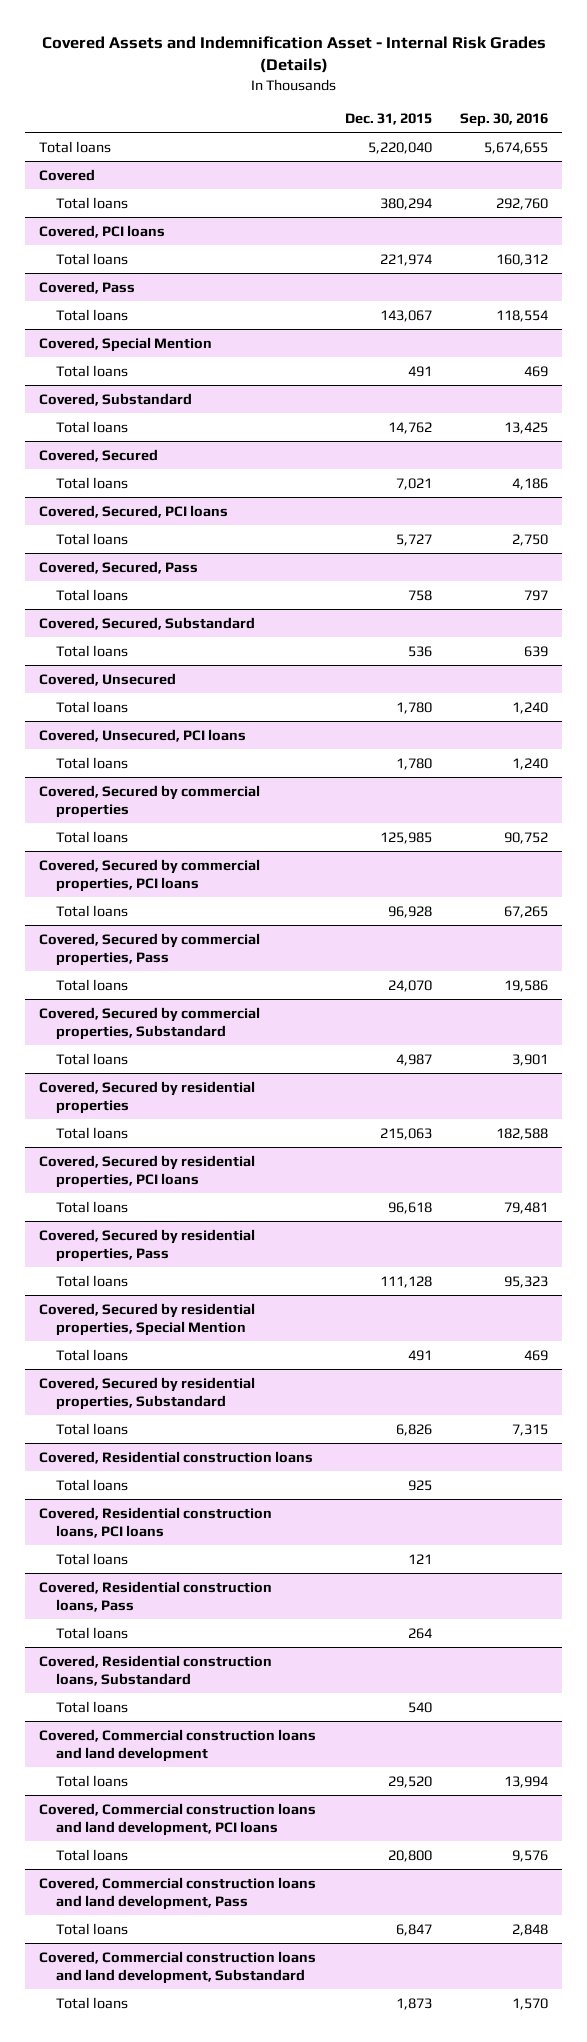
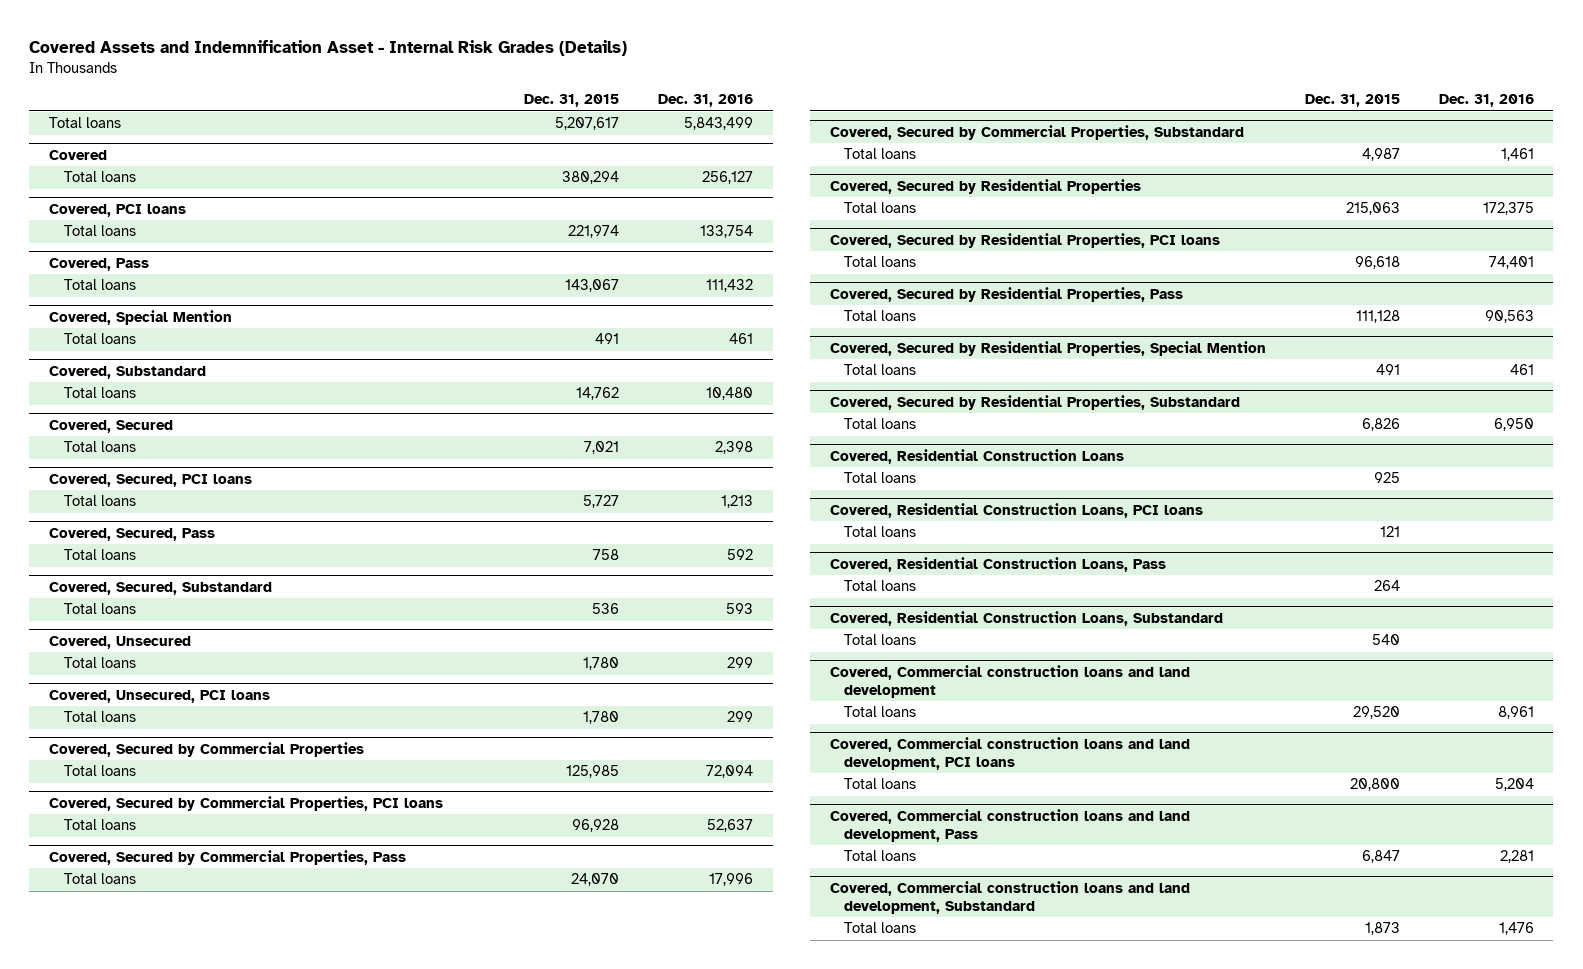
[459,112,548,127] Sep. 30, 2016 -> none
none -> [658,94,754,108] Dec. 31, 2016
[367,141,432,154] 5,220,040 -> [555,117,620,131] 5,207,617
[39,784,261,818] Covered, Secured by commercial properties -> [48,742,364,758] Covered, Secured by Commercial Properties
[39,858,261,892] Covered, Secured by commercial properties, PCI loans -> [48,796,443,812] Covered, Secured by Commercial Properties, PCI loans
[39,932,261,966] Covered, Secured by commercial properties, Pass -> [48,850,406,866] Covered, Secured by Commercial Properties, Pass
[39,1006,261,1040] Covered, Secured by commercial properties, Substandard -> [829,125,1244,141] Covered, Secured by Commercial Properties, Substandard
[39,1080,256,1114] Covered, Secured by residential properties -> [829,179,1141,195] Covered, Secured by Residential Properties
[39,1154,256,1188] Covered, Secured by residential properties, PCI loans -> [829,233,1220,249] Covered, Secured by Residential Properties, PCI loans
[39,1228,256,1262] Covered, Secured by residential properties, Pass -> [829,287,1183,303] Covered, Secured by Residential Properties, Pass
[39,1302,256,1336] Covered, Secured by residential properties, Special Mention -> [829,341,1266,357] Covered, Secured by Residential Properties, Special Mention
[39,1376,256,1410] Covered, Secured by residential properties, Substandard -> [829,395,1240,411] Covered, Secured by Residential Properties, Substandard
[39,1450,314,1464] Covered, Residential construction loans -> [829,449,1124,465] Covered, Residential Construction Loans
[39,1506,273,1538] Covered, Residential construction loans, PCI loans -> [829,503,1203,519] Covered, Residential Construction Loans, PCI loans
[39,1580,273,1612] Covered, Residential construction loans, Pass -> [829,557,1166,573] Covered, Residential Construction Loans, Pass
[39,1654,273,1686] Covered, Residential construction loans, Substandard -> [829,611,1223,627] Covered, Residential Construction Loans, Substandard

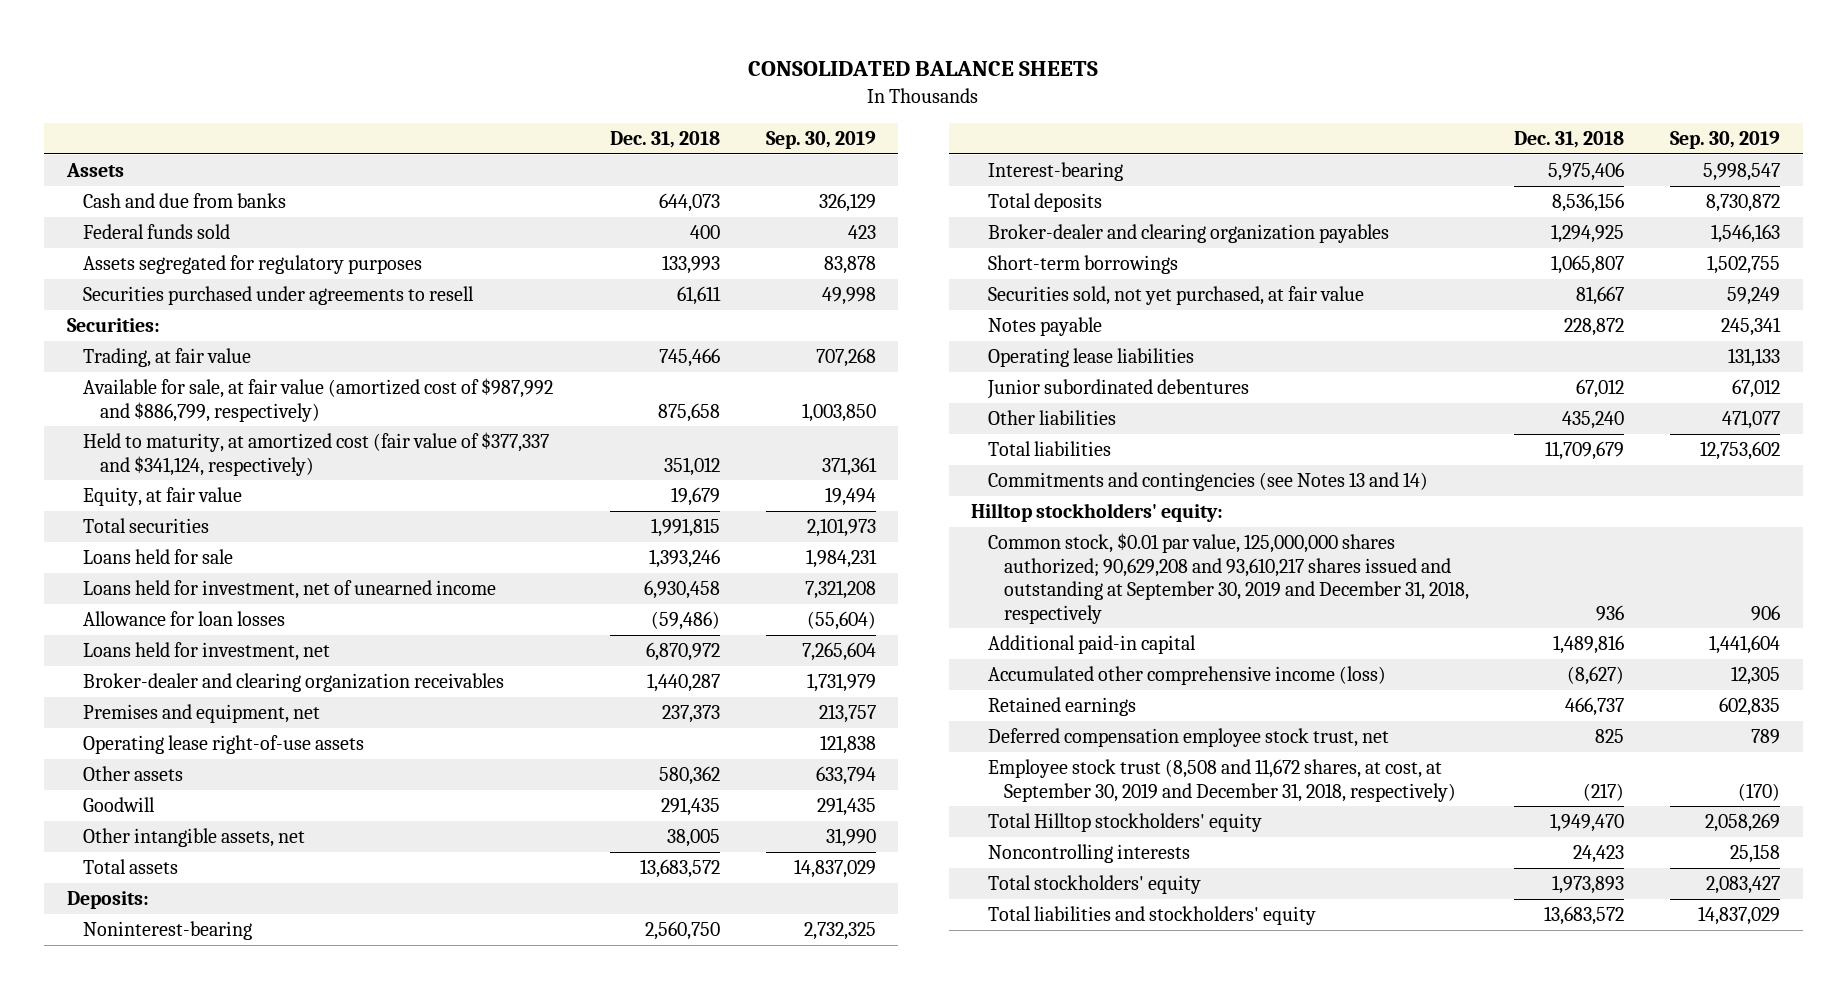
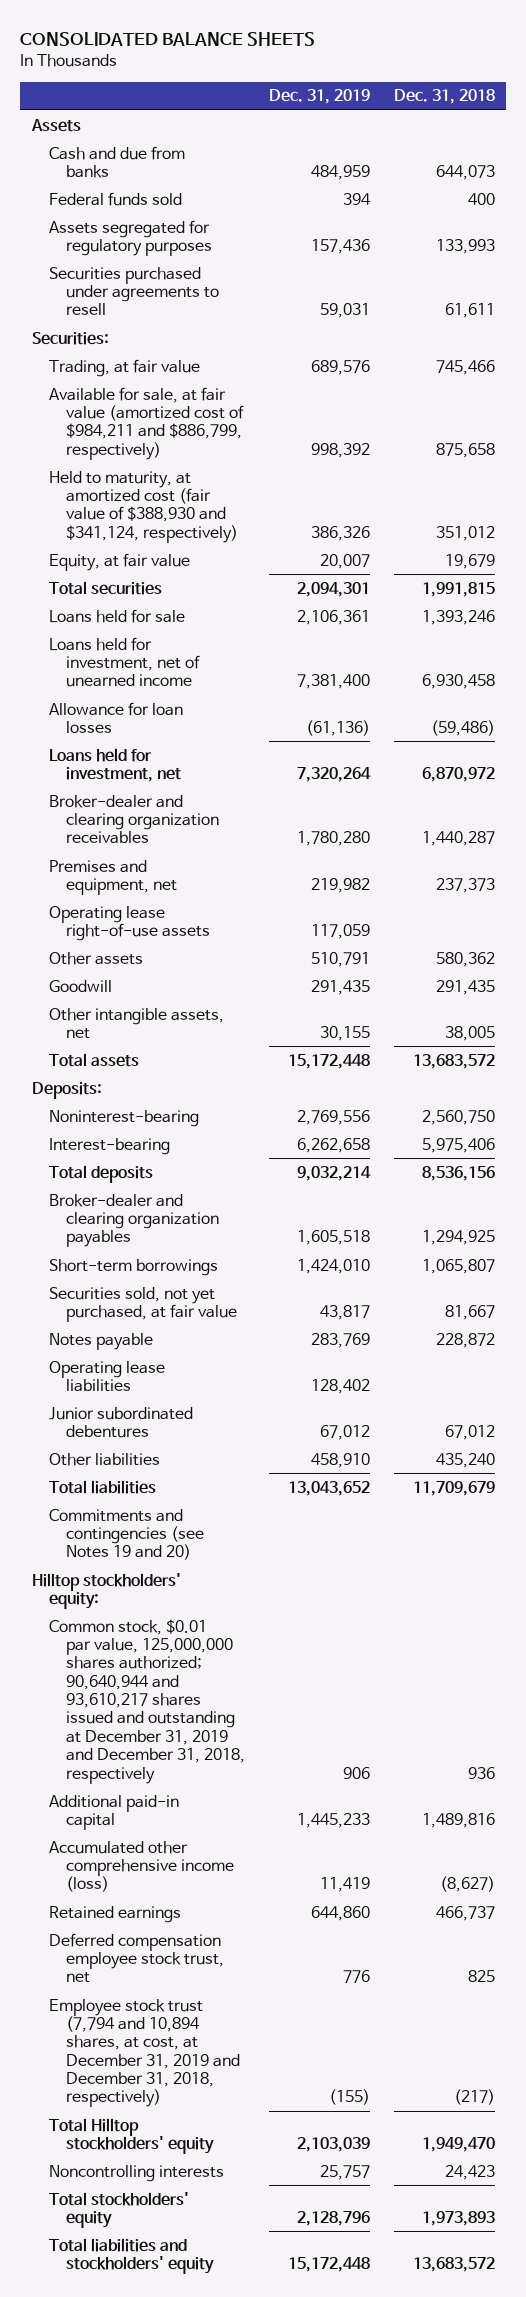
[765,131,876,150] Sep. 30, 2019 -> none
none -> [269,89,371,105] Dec. 31, 2019
[83,378,554,422] Available for sale, at fair value (amortized cost of $987,992 and $886,799, respectively) -> [49,386,245,460] Available for sale, at fair value (amortized cost of $984,211 and $886,799, respectively)
[83,432,550,476] Held to maturity, at amortized cost (fair value of $377,337 and $341,124, respectively) -> [49,470,239,543] Held to maturity, at amortized cost (fair value of $388,930 and $341,124, respectively)
[987,472,1428,492] Commitments and contingencies (see Notes 13 and 14) -> [49,1508,205,1561] Commitments and contingencies (see Notes 19 and 20)
[987,533,1469,624] Common stock, $0.01 par value, 125,000,000 shares authorized; 90,629,208 and 93,610,217 shares issued and outstanding at September 30, 2019 and December 31, 2018, respectively -> [49,1618,246,1784] Common stock, $0.01 par value, 125,000,000 shares authorized; 90,640,944 and 93,610,217 shares issued and outstanding at December 31, 2019 and December 31, 2018, respectively
[987,759,1456,802] Employee stock trust (8,508 and 11,672 shares, at cost, at September 30, 2019 and December 31, 2018, respectively) -> [49,1998,241,2108] Employee stock trust (7,794 and 10,894 shares, at cost, at December 31, 2019 and December 31, 2018, respectively)

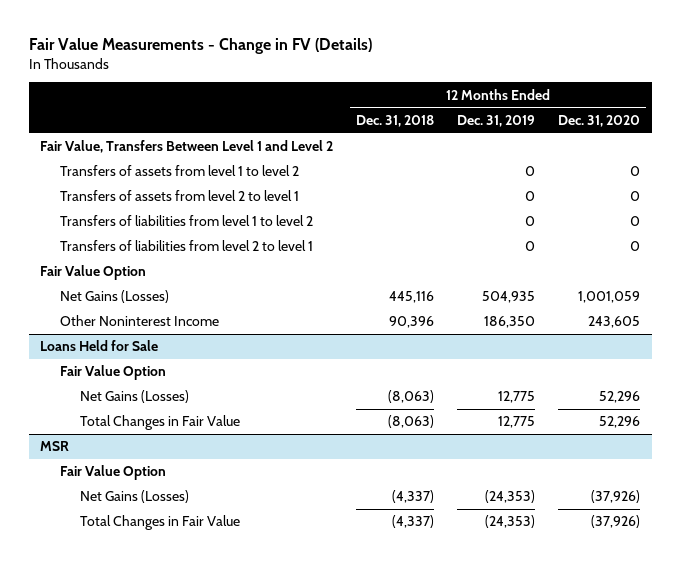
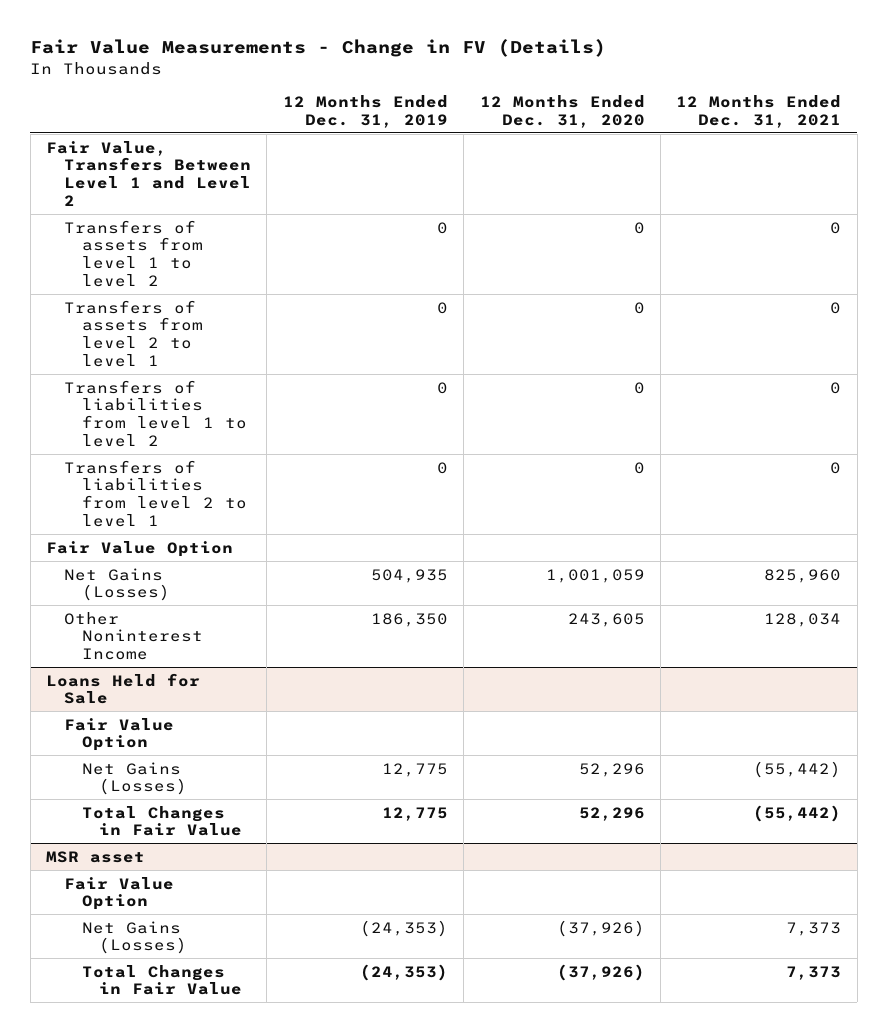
[356,114,435,127] Dec. 31, 2018 -> none
none -> [676,95,842,128] 12 Months Ended Dec. 31, 2021
[40,441,70,452] MSR -> [46,850,146,863] MSR asset

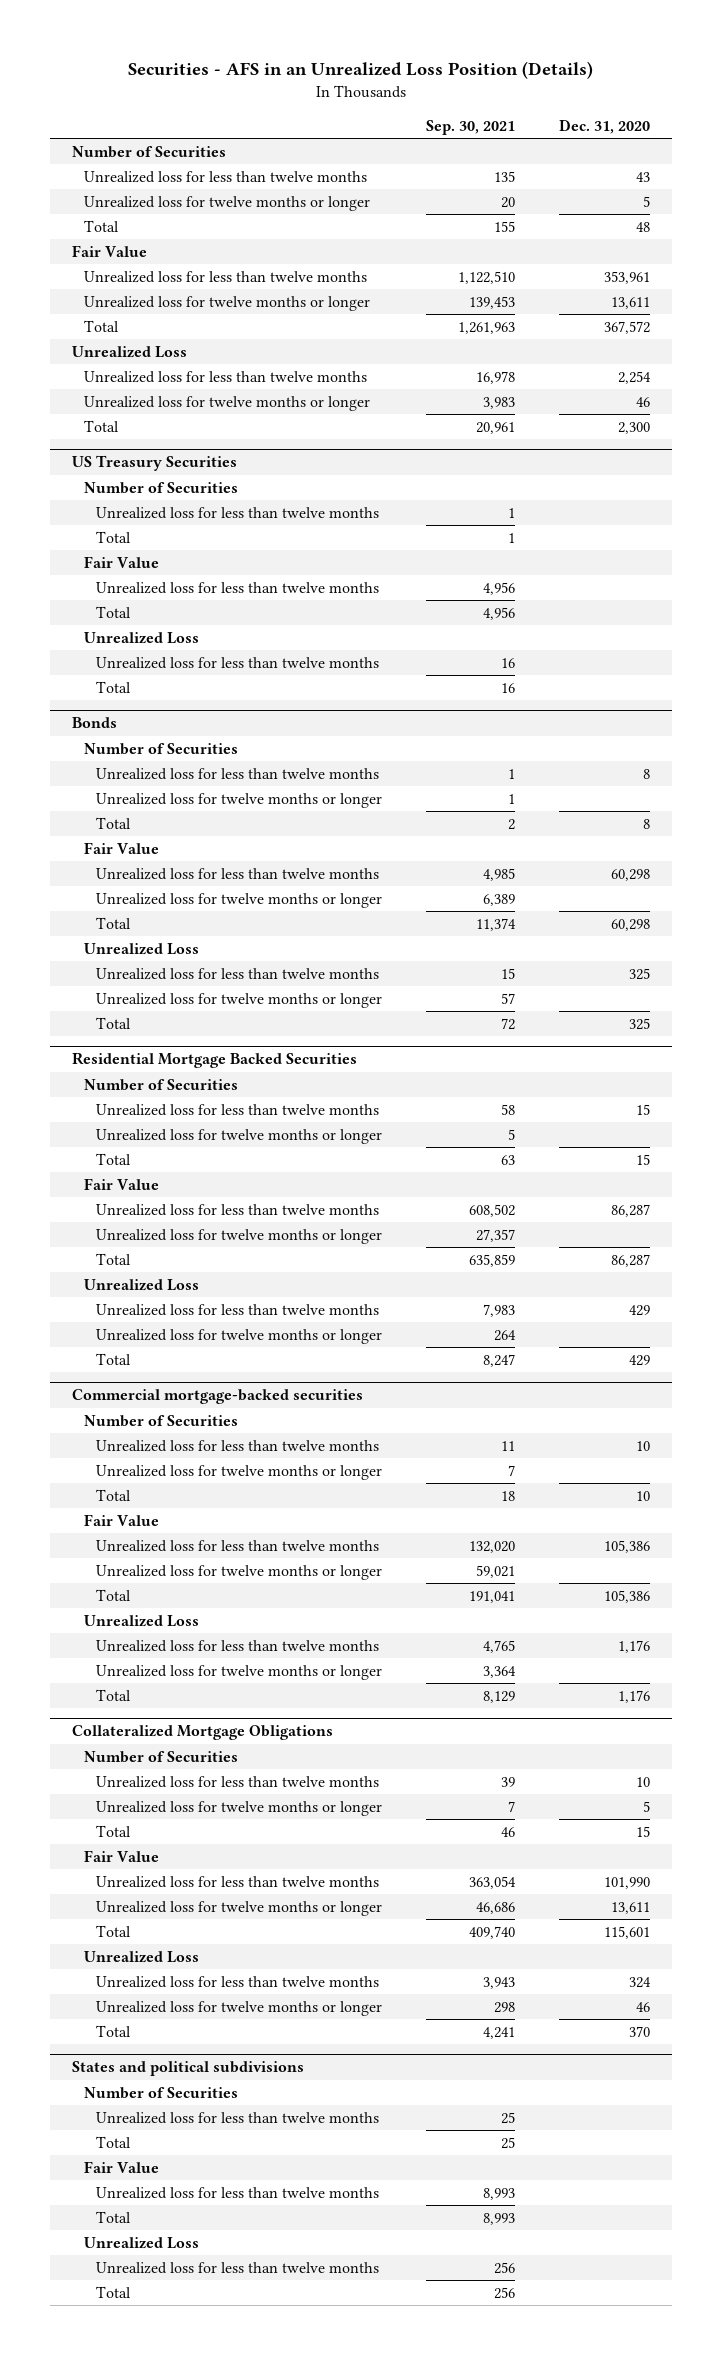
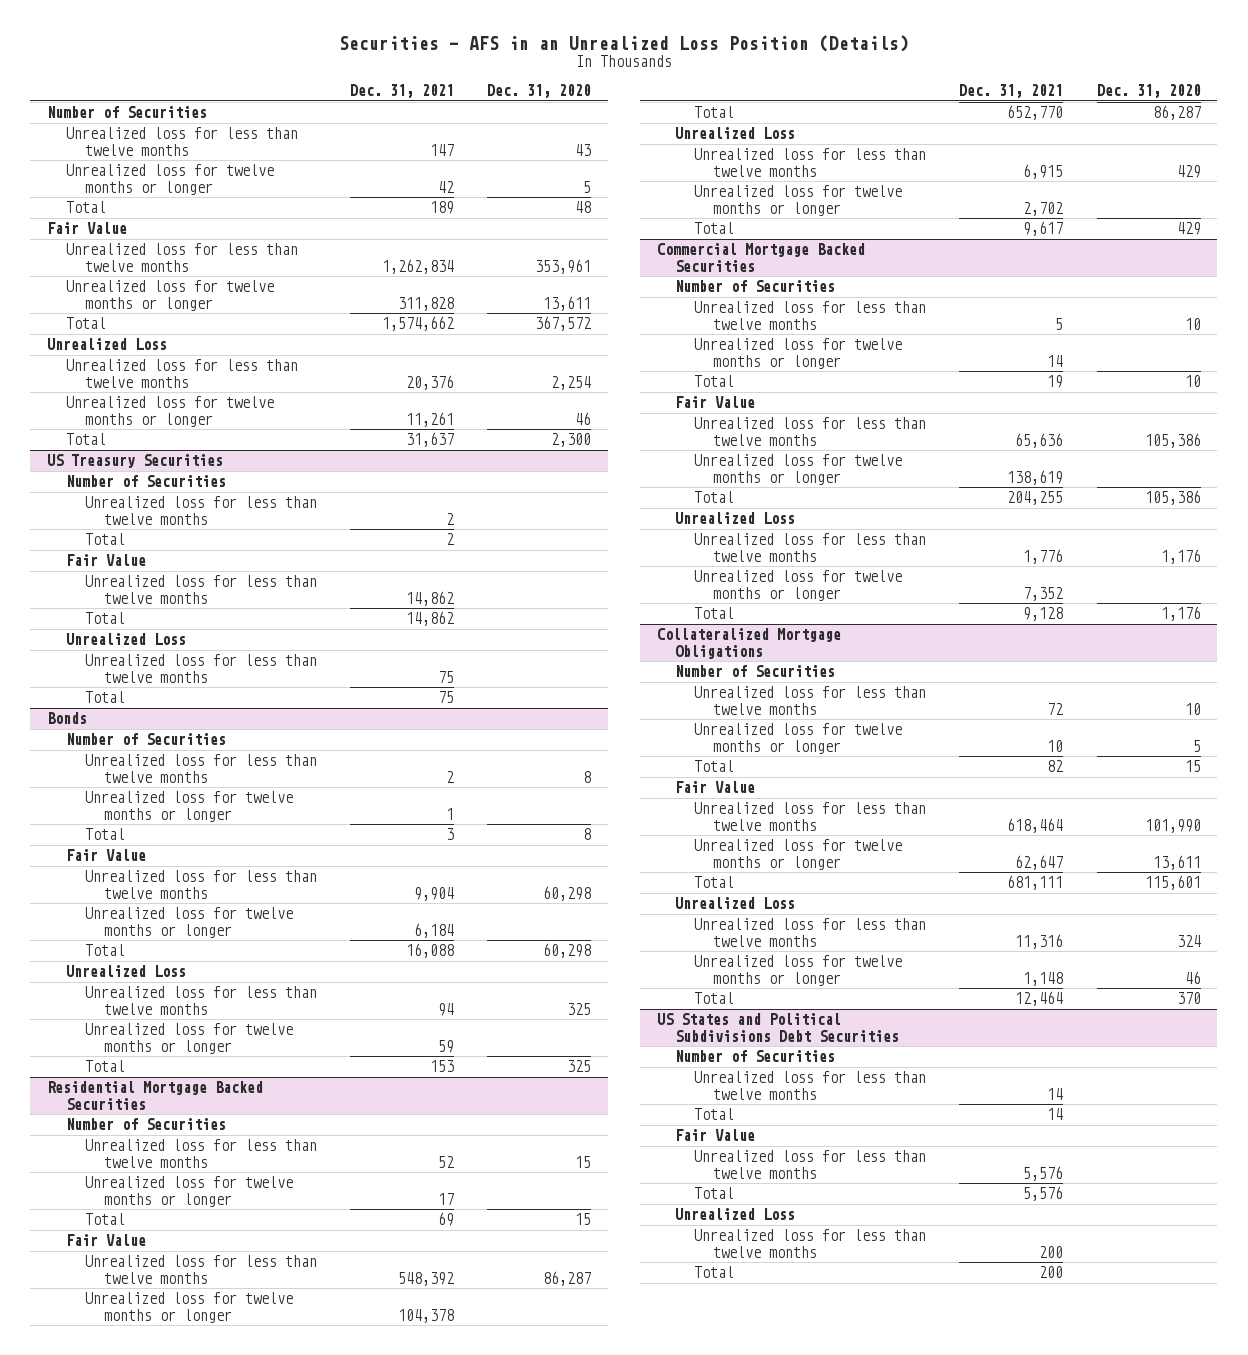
[425,119,515,135] Sep. 30, 2021 -> none
none -> [350,84,455,99] Dec. 31, 2021
[71,1389,363,1405] Commercial mortgage-backed securities -> [656,243,865,272] Commercial Mortgage Backed Securities
[71,2061,304,2077] States and political subdivisions -> [656,1013,900,1042] US States and Political Subdivisions Debt Securities

